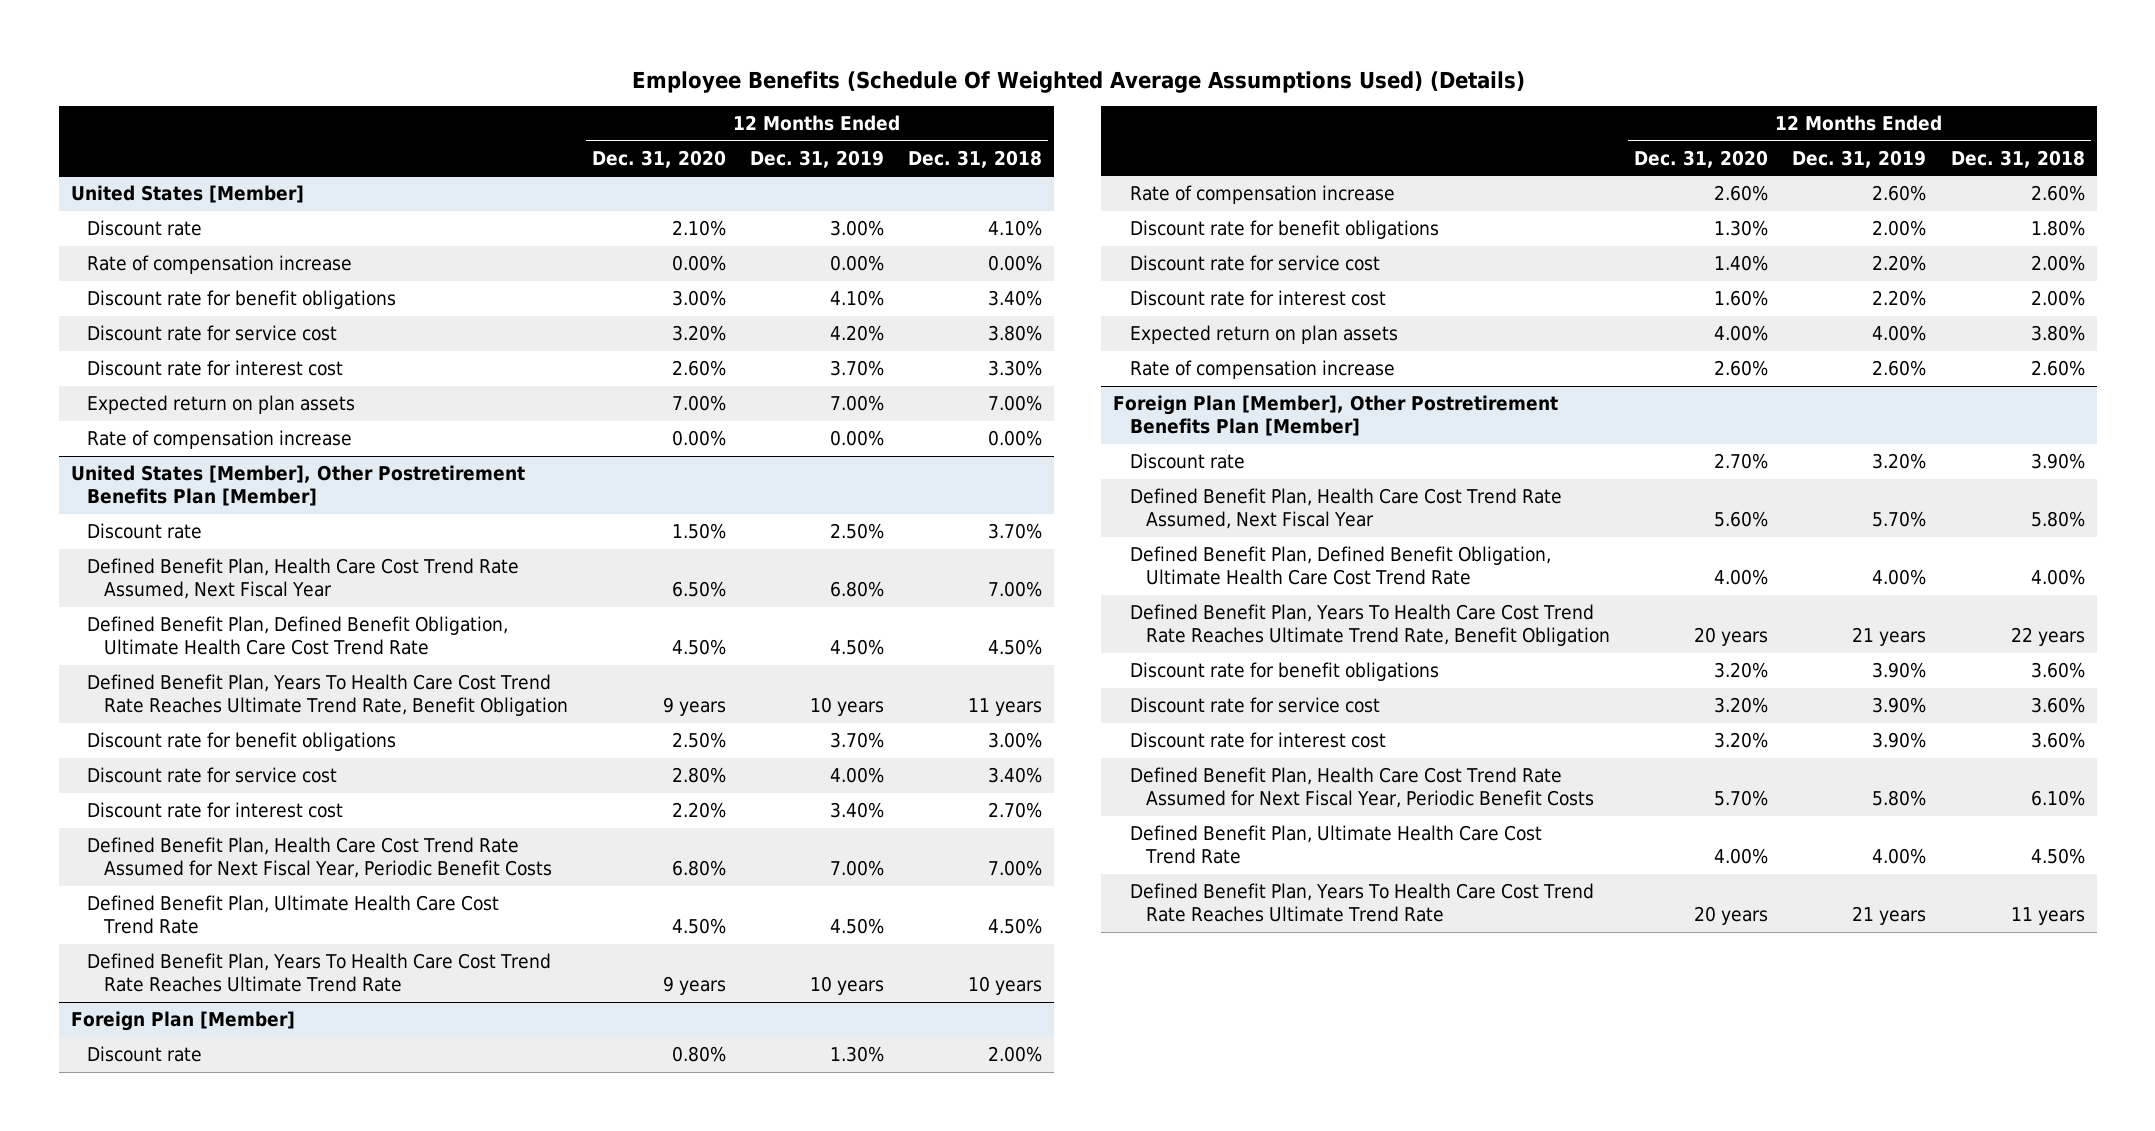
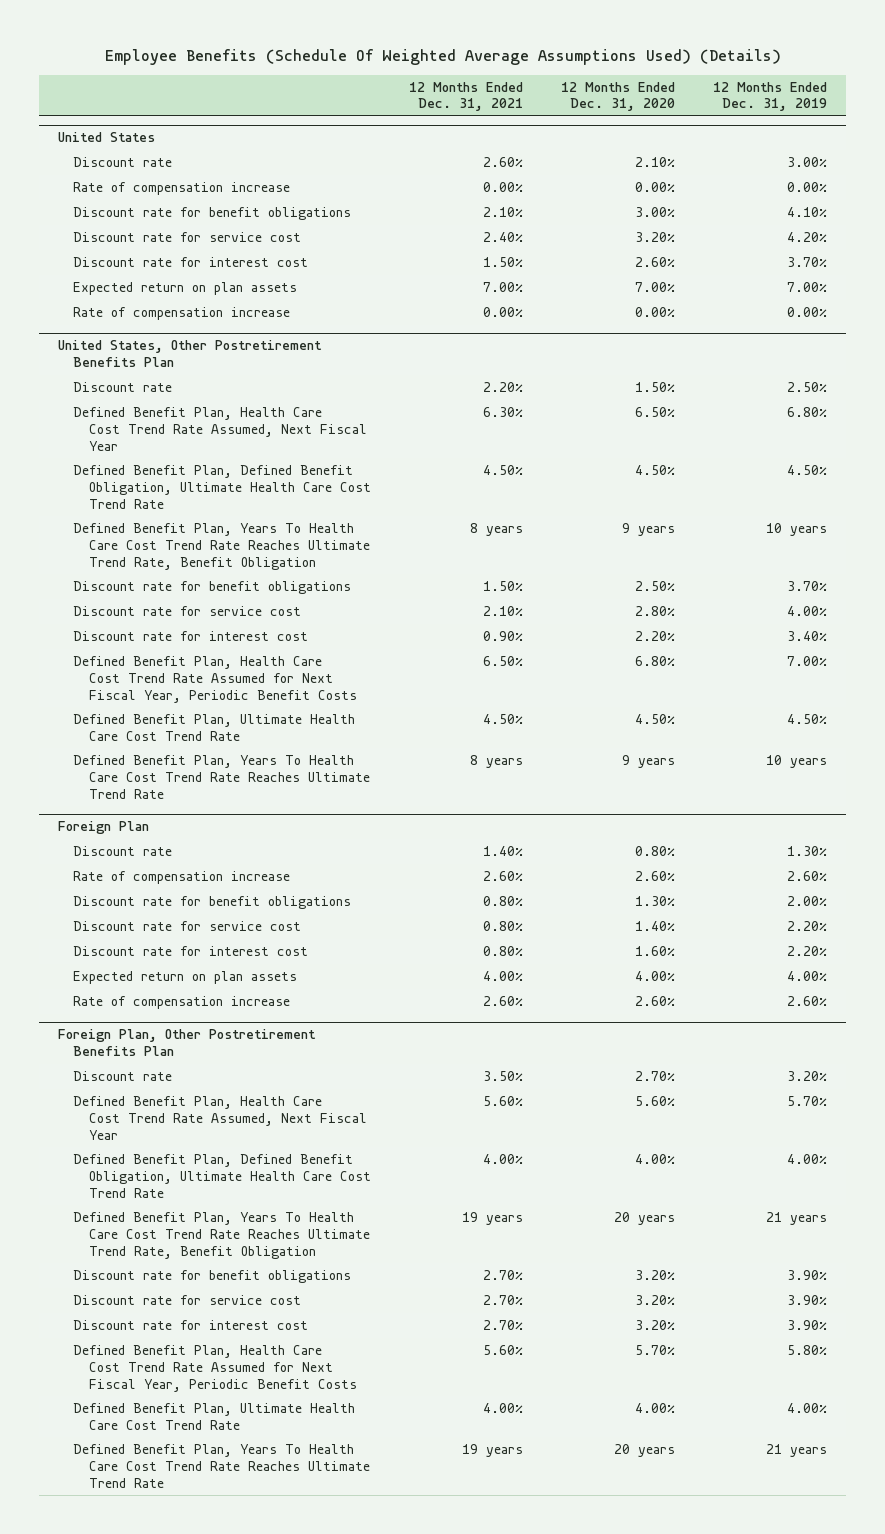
[908,149,1043,168] Dec. 31, 2018 -> none
none -> [408,81,523,112] 12 Months Ended Dec. 31, 2021
[70,185,304,204] United States [Member] -> [58,132,156,143] United States
[70,465,525,507] United States [Member], Other Postretirement Benefits Plan [Member] -> [58,340,323,368] United States, Other Postretirement Benefits Plan
[70,1011,295,1032] Foreign Plan [Member] -> [58,821,150,835] Foreign Plan
[1113,395,1559,437] Foreign Plan [Member], Other Postretirement Benefits Plan [Member] -> [58,1029,317,1057] Foreign Plan, Other Postretirement Benefits Plan

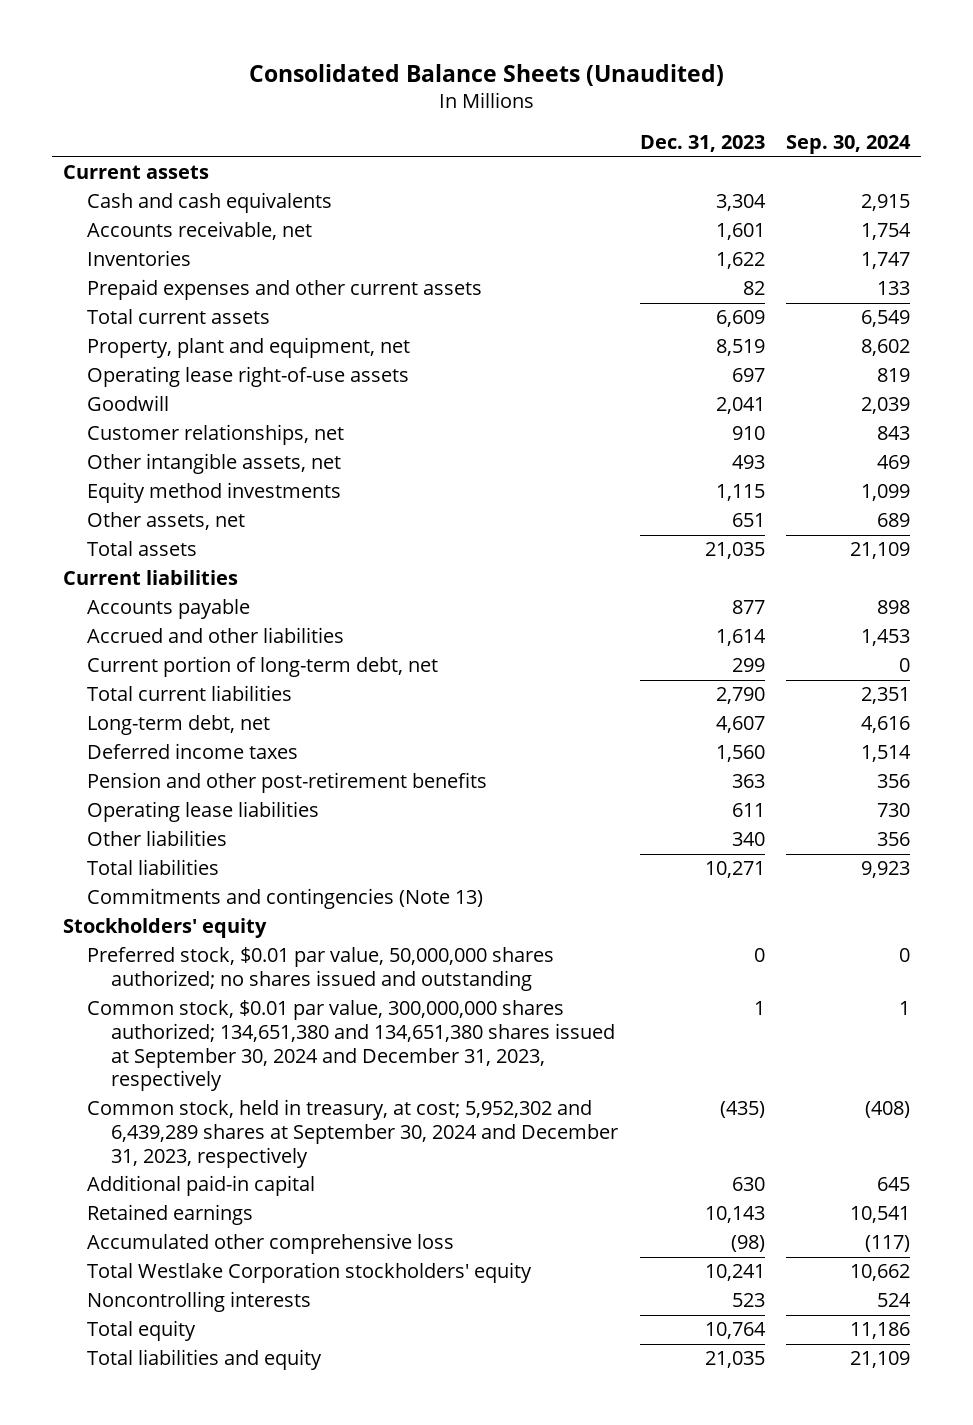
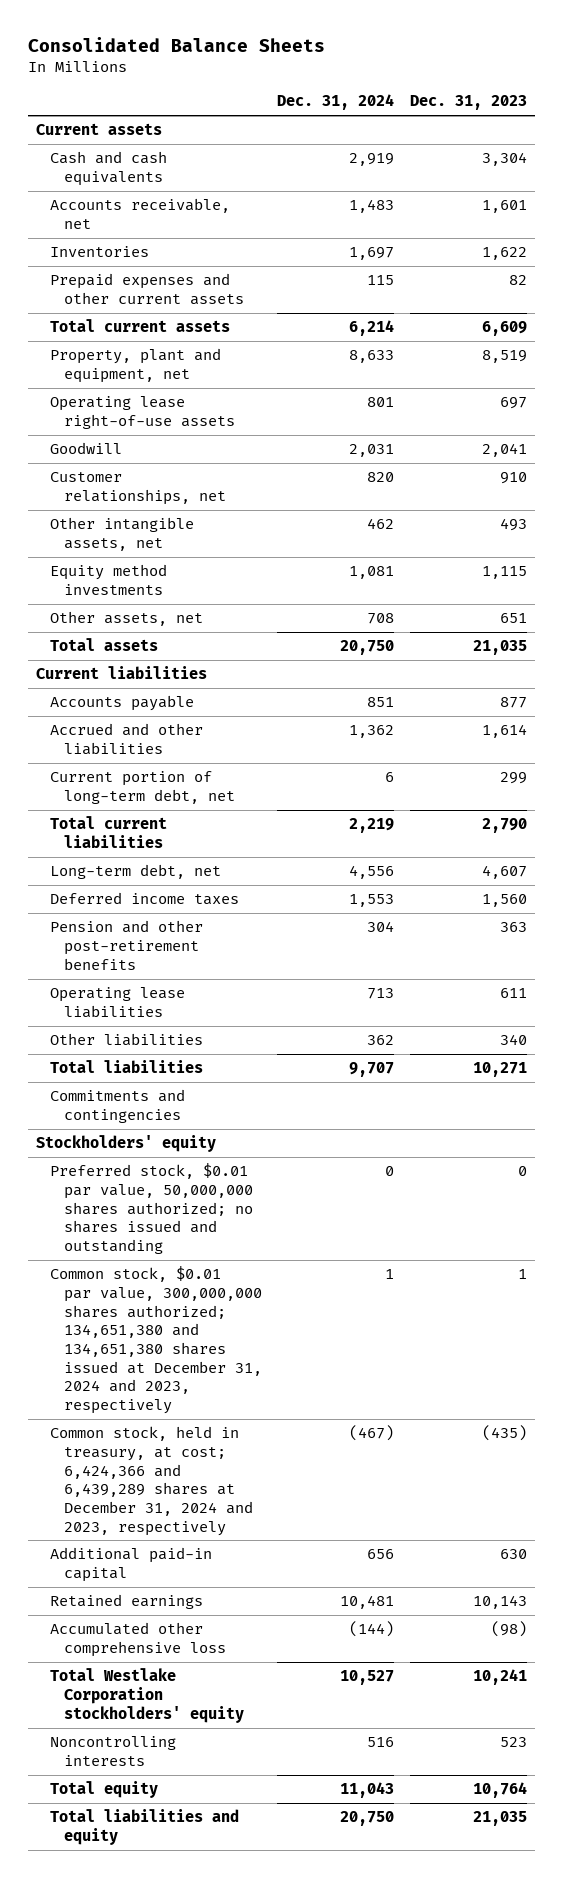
[248,63,724,86] Consolidated Balance Sheets (Unaudited) -> [28,36,326,52] Consolidated Balance Sheets
[786,135,912,155] Sep. 30, 2024 -> none
none -> [277,94,395,111] Dec. 31, 2024
[86,888,483,910] Commitments and contingencies (Note 13) -> [49,1089,185,1124] Commitments and contingencies
[86,1000,615,1092] Common stock, $0.01 par value, 300,000,000 shares authorized; 134,651,380 and 134,651,380 shares issued at September 30, 2024 and December 31, 2023, respectively -> [49,1266,262,1414] Common stock, $0.01 par value, 300,000,000 shares authorized; 134,651,380 and 134,651,380 shares issued at December 31, 2024 and 2023, respectively
[86,1099,618,1168] Common stock, held in treasury, at cost; 5,952,302 and 6,439,289 shares at September 30, 2024 and December 31, 2023, respectively -> [49,1426,253,1536] Common stock, held in treasury, at cost; 6,424,366 and 6,439,289 shares at December 31, 2024 and 2023, respectively

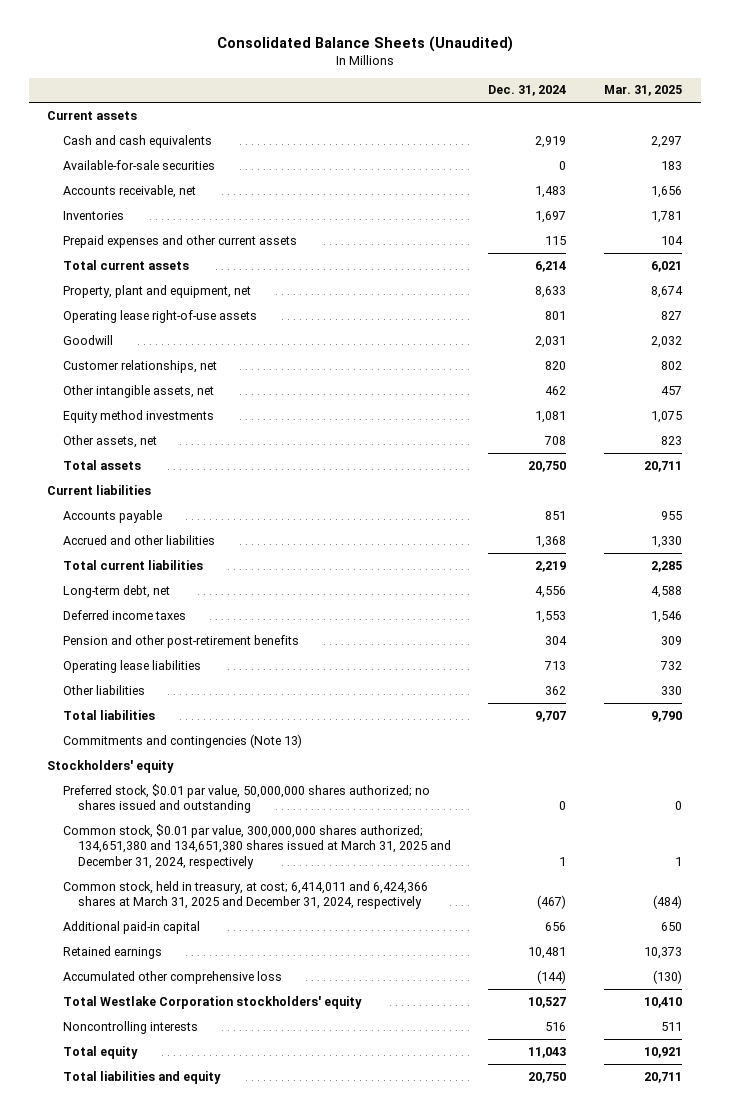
[28,36,326,52] Consolidated Balance Sheets -> [216,36,513,53] Consolidated Balance Sheets (Unaudited)
[410,95,528,111] Dec. 31, 2023 -> none
none -> [603,85,682,97] Mar. 31, 2025
none -> [62,159,215,170] Available-for-sale securities
[49,771,235,805] Current portion of long-term debt, net -> none
[349,725,395,739] 1,362 -> [535,535,567,548] 1,368
[49,1089,185,1124] Commitments and contingencies -> [62,733,302,748] Commitments and contingencies (Note 13)
[49,1266,262,1414] Common stock, $0.01 par value, 300,000,000 shares authorized; 134,651,380 and 134,651,380 shares issued at December 31, 2024 and 2023, respectively -> [62,823,452,869] Common stock, $0.01 par value, 300,000,000 shares authorized; 134,651,380 and 134,651,380 shares issued at March 31, 2025 and December 31, 2024, respectively
[49,1426,253,1536] Common stock, held in treasury, at cost; 6,424,366 and 6,439,289 shares at December 31, 2024 and 2023, respectively -> [62,880,428,910] Common stock, held in treasury, at cost; 6,414,011 and 6,424,366 shares at March 31, 2025 and December 31, 2024, respectively

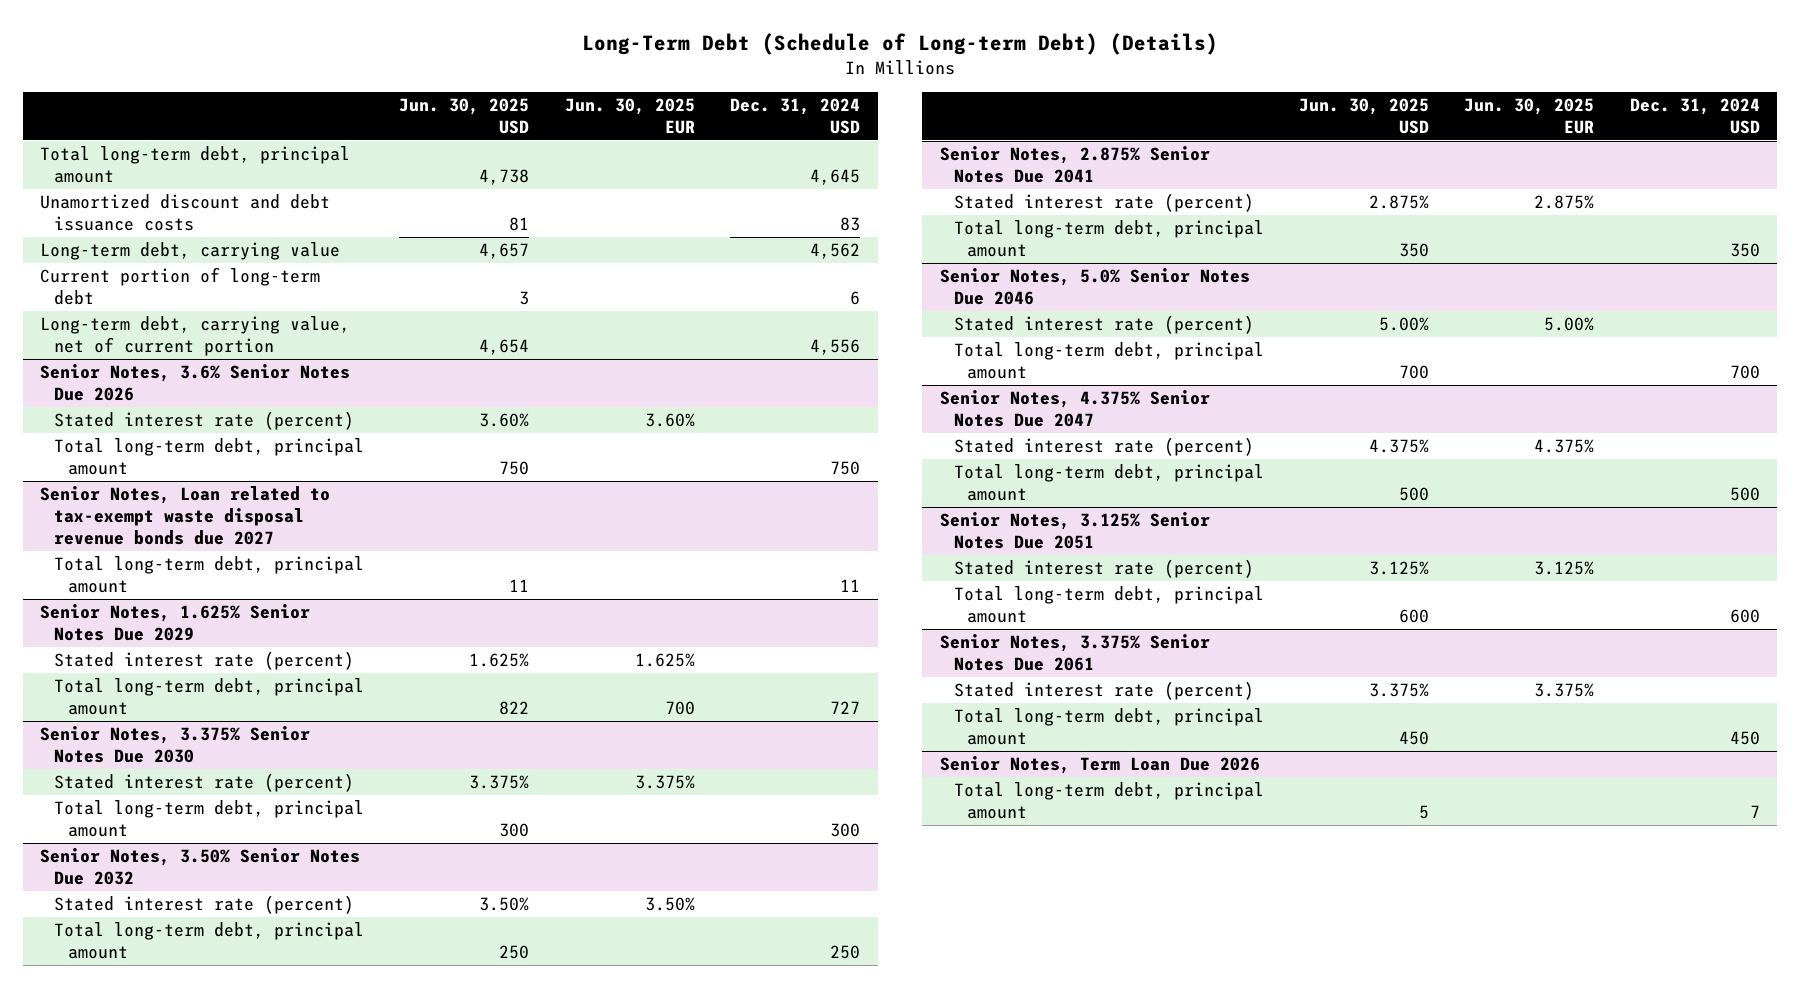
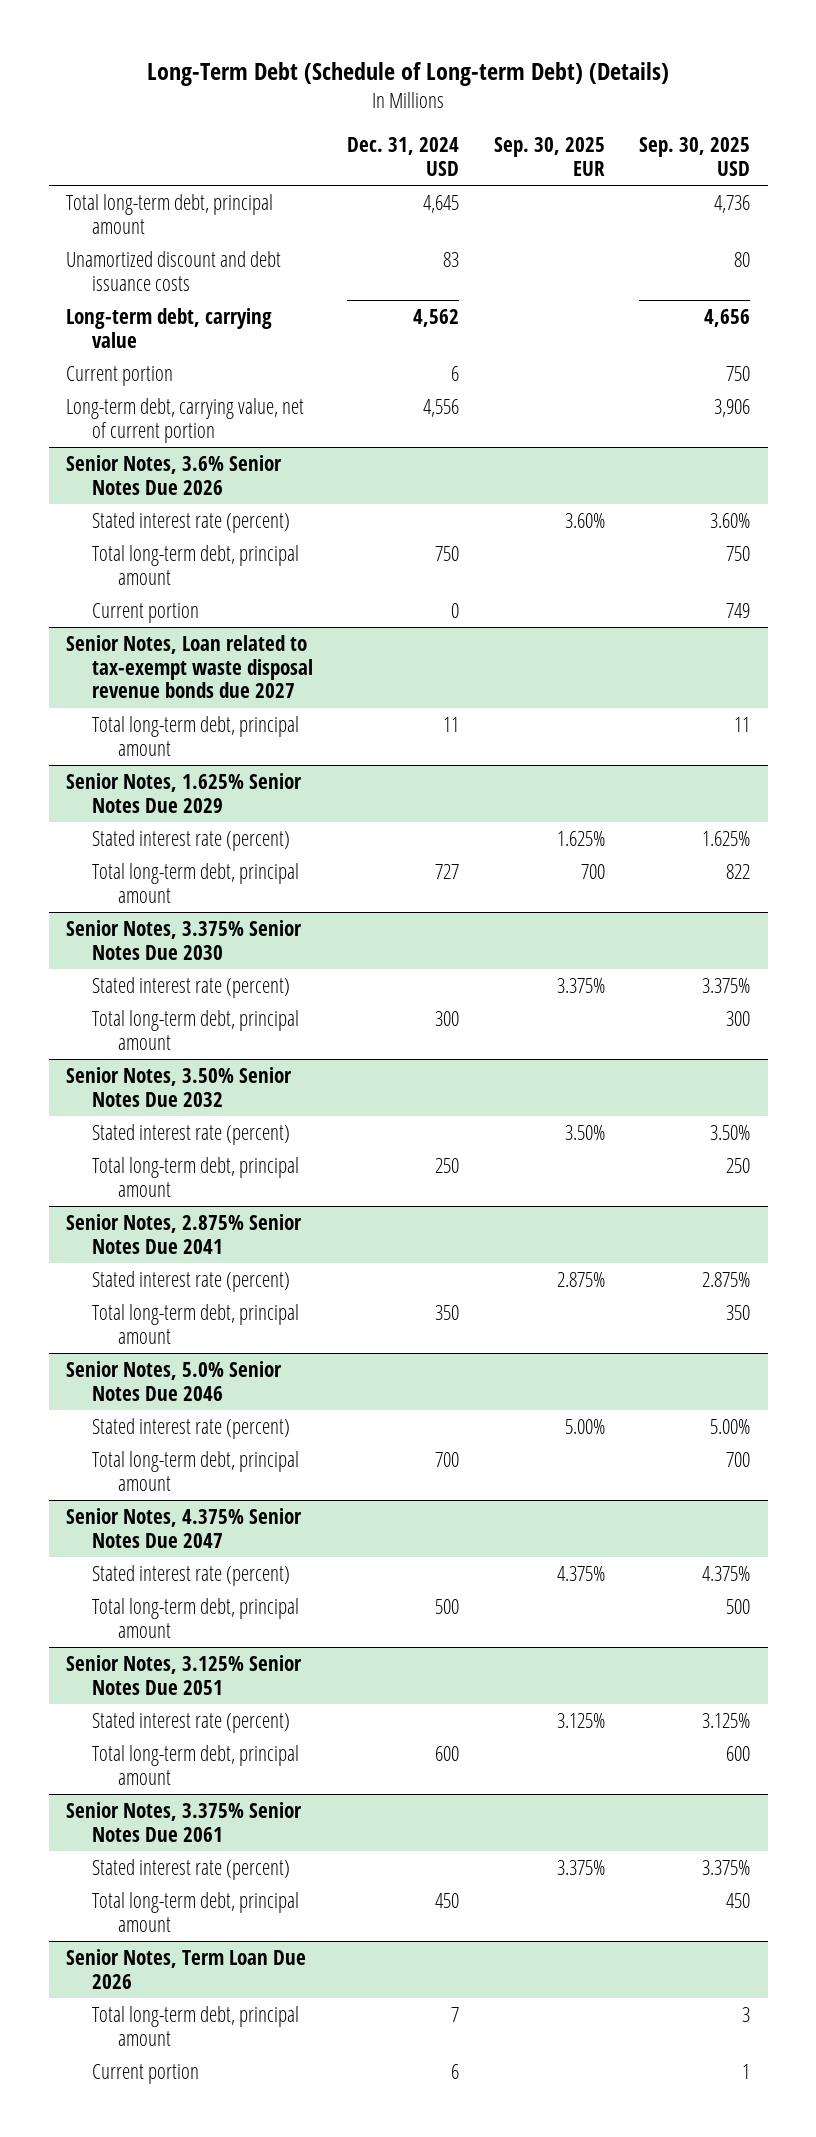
[399,98,530,134] Jun. 30, 2025 USD -> none
[564,98,695,134] Jun. 30, 2025 EUR -> none
none -> [493,137,605,176] Sep. 30, 2025 EUR
none -> [639,137,751,176] Sep. 30, 2025 USD
[40,267,321,306] Current portion of long-term debt -> [65,365,173,386] Current portion
none -> [92,602,200,623] Current portion
none -> [92,2063,200,2084] Current portion

